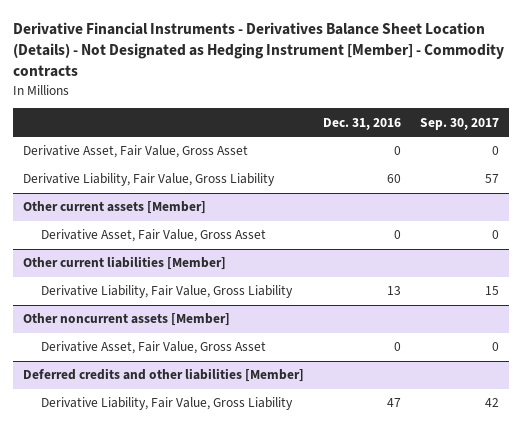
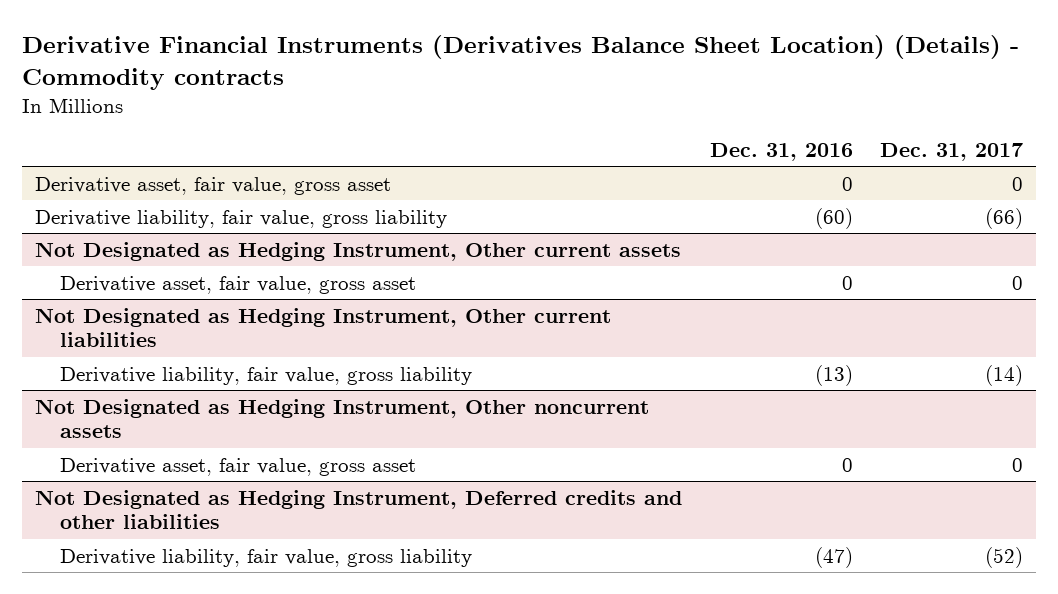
[13,22,505,78] Derivative Financial Instruments - Derivatives Balance Sheet Location (Details) - Not Designated as Hedging Instrument [Member] - Commodity contracts -> [21,35,1019,91] Derivative Financial Instruments (Derivatives Balance Sheet Location) (Details) - Commodity contracts
[420,117,500,130] Sep. 30, 2017 -> none
none -> [879,142,1023,161] Dec. 31, 2017
[22,201,206,215] Other current assets [Member] -> none
[22,256,226,271] Other current liabilities [Member] -> none
[22,313,230,327] Other noncurrent assets [Member] -> none
[22,368,304,383] Deferred credits and other liabilities [Member] -> none
[22,145,248,159] Derivative Asset, Fair Value, Gross Asset -> [35,176,392,195] Derivative asset, fair value, gross asset
[22,173,275,187] Derivative Liability, Fair Value, Gross Liability -> [35,209,448,228] Derivative liability, fair value, gross liability
[386,174,401,184] 60 -> [814,207,853,229] (60)
none -> [35,241,682,261] Not Designated as Hedging Instrument, Other current assets
[40,229,266,243] Derivative Asset, Fair Value, Gross Asset -> [60,275,417,294] Derivative asset, fair value, gross asset
none -> [35,307,612,348] Not Designated as Hedging Instrument, Other current liabilities
[40,285,293,299] Derivative Liability, Fair Value, Gross Liability -> [60,366,473,385] Derivative liability, fair value, gross liability
[386,286,401,296] 13 -> [814,364,853,386] (13)
none -> [35,398,650,439] Not Designated as Hedging Instrument, Other noncurrent assets
[40,341,266,355] Derivative Asset, Fair Value, Gross Asset -> [60,457,417,476] Derivative asset, fair value, gross asset
none -> [35,489,683,530] Not Designated as Hedging Instrument, Deferred credits and other liabilities
[40,397,293,411] Derivative Liability, Fair Value, Gross Liability -> [60,548,473,567] Derivative liability, fair value, gross liability
[386,398,401,408] 47 -> [814,546,853,568] (47)

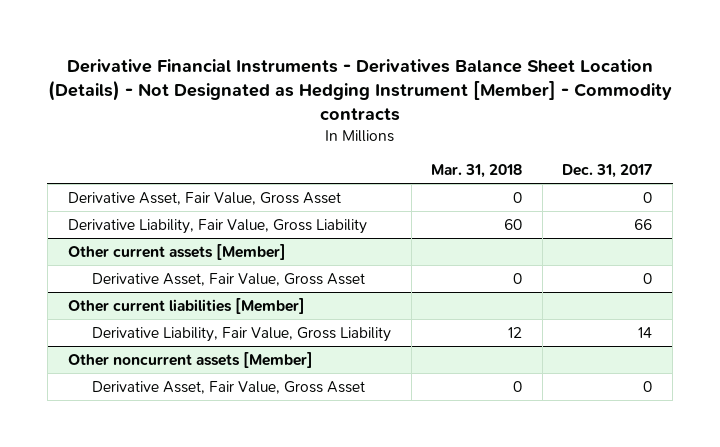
[21,35,1019,91] Derivative Financial Instruments (Derivatives Balance Sheet Location) (Details) - Commodity contracts -> [48,58,673,122] Derivative Financial Instruments - Derivatives Balance Sheet Location (Details) - Not Designated as Hedging Instrument [Member] - Commodity contracts
[709,142,853,161] Dec. 31, 2016 -> none
none -> [431,164,523,179] Mar. 31, 2018
[35,241,682,261] Not Designated as Hedging Instrument, Other current assets -> none
[35,307,612,348] Not Designated as Hedging Instrument, Other current liabilities -> none
[35,398,650,439] Not Designated as Hedging Instrument, Other noncurrent assets -> none
[35,489,683,530] Not Designated as Hedging Instrument, Deferred credits and other liabilities -> none
[60,548,473,567] Derivative liability, fair value, gross liability -> none
[35,176,392,195] Derivative asset, fair value, gross asset -> [67,191,341,205] Derivative Asset, Fair Value, Gross Asset
[35,209,448,228] Derivative liability, fair value, gross liability -> [67,218,367,234] Derivative Liability, Fair Value, Gross Liability
[984,207,1023,229] (66) -> [634,218,653,230] 66
none -> [67,243,286,260] Other current assets [Member]
[60,275,417,294] Derivative asset, fair value, gross asset -> [91,272,365,286] Derivative Asset, Fair Value, Gross Asset
none -> [67,297,305,314] Other current liabilities [Member]
[60,366,473,385] Derivative liability, fair value, gross liability -> [91,326,391,342] Derivative Liability, Fair Value, Gross Liability
[984,364,1023,386] (14) -> [638,326,653,338] 14
none -> [67,351,313,368] Other noncurrent assets [Member]
[60,457,417,476] Derivative asset, fair value, gross asset -> [91,380,365,394] Derivative Asset, Fair Value, Gross Asset

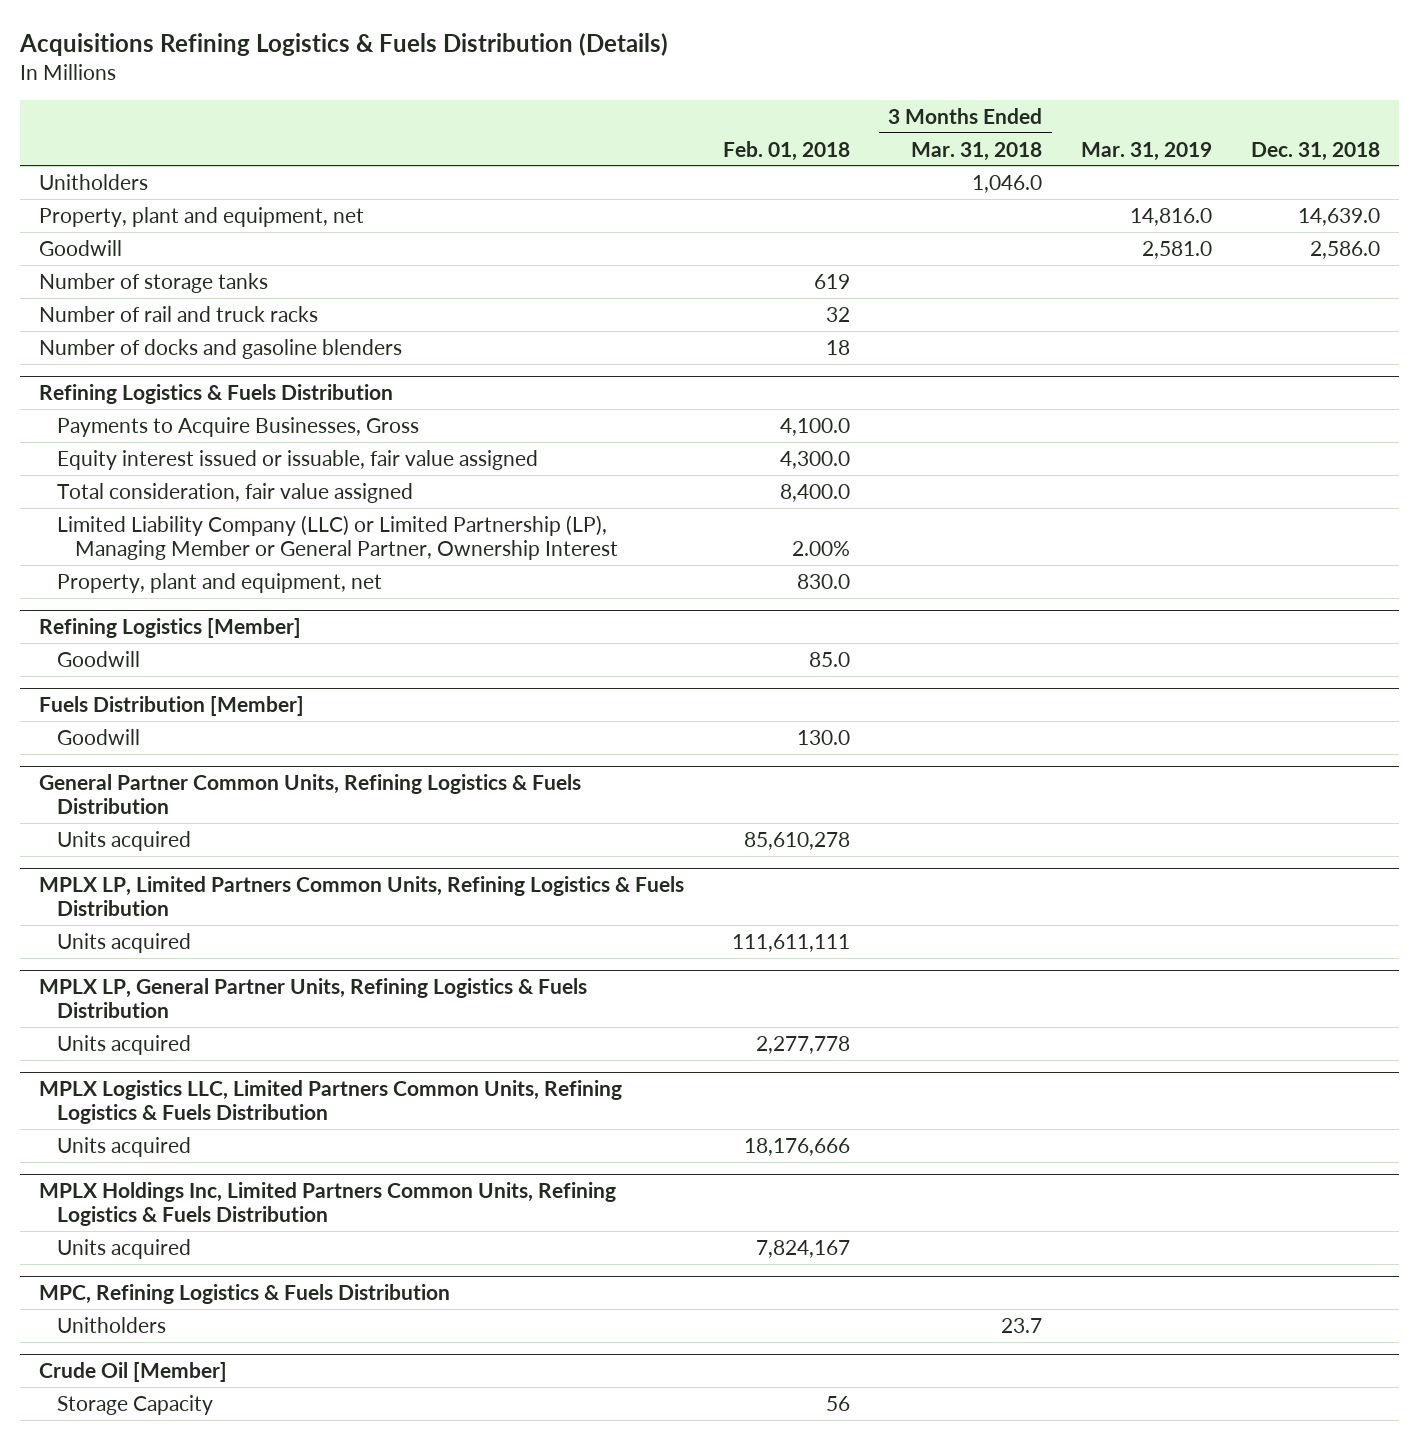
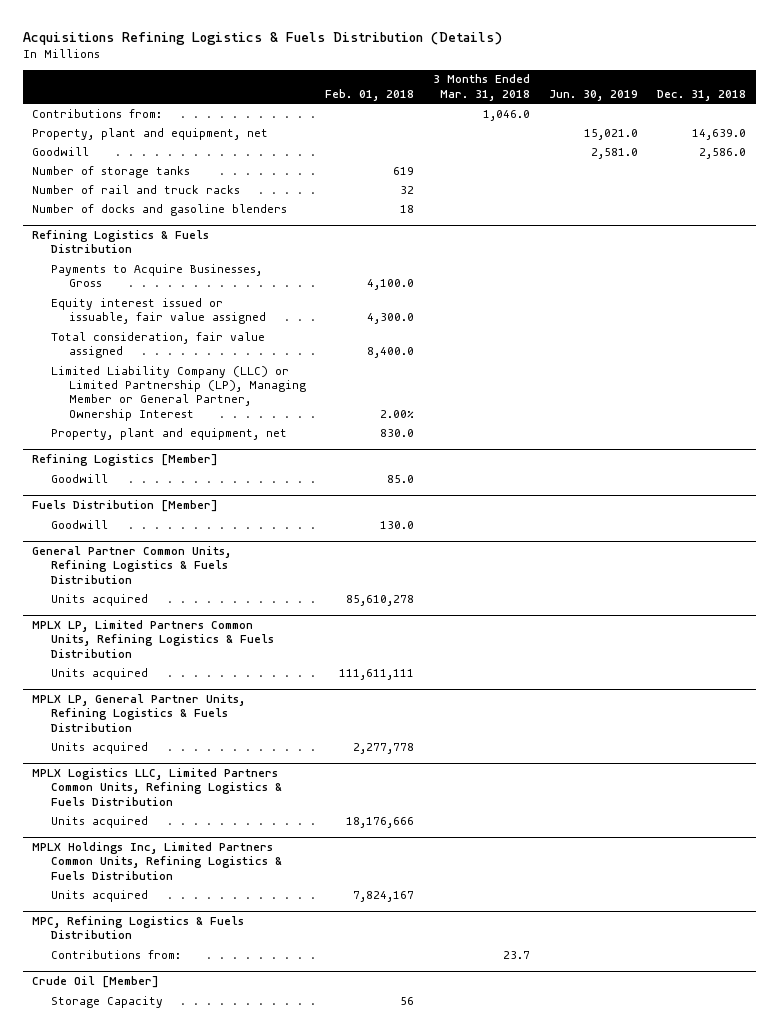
[1080,141,1212,161] Mar. 31, 2019 -> none
none -> [549,89,639,101] Jun. 30, 2019
[39,173,149,190] Unitholders -> [32,108,163,118] Contributions from:
[57,1316,167,1333] Unitholders -> [50,949,181,959] Contributions from:

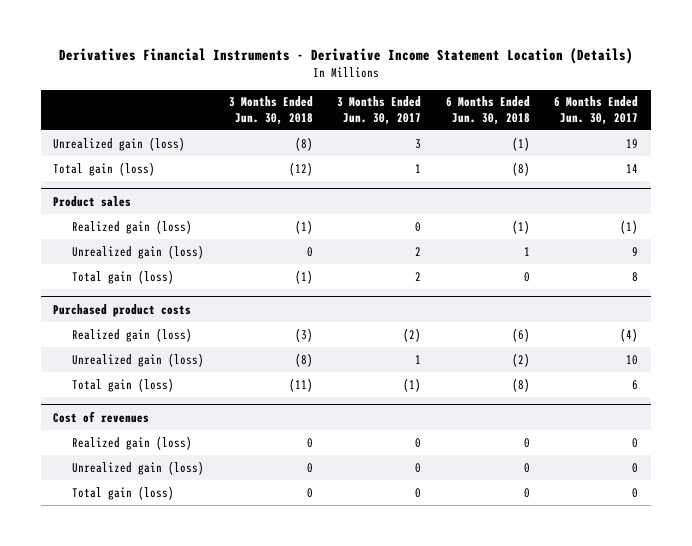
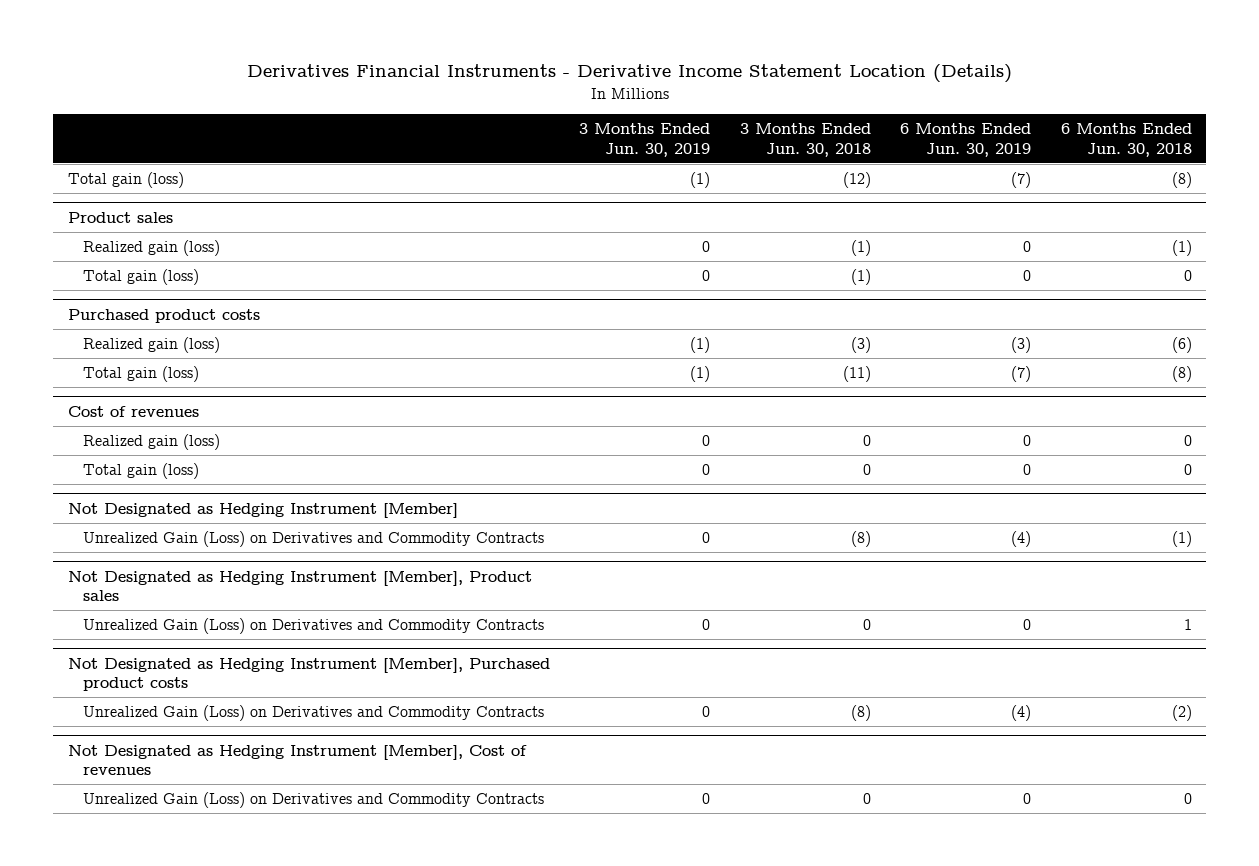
[337,96,422,125] 3 Months Ended Jun. 30, 2017 -> none
[554,96,639,125] 6 Months Ended Jun. 30, 2017 -> none
none -> [579,123,711,157] 3 Months Ended Jun. 30, 2019
none -> [900,123,1032,157] 6 Months Ended Jun. 30, 2019
[53,136,186,151] Unrealized gain (loss) -> none
[72,244,205,259] Unrealized gain (loss) -> none
[72,352,205,367] Unrealized gain (loss) -> none
[72,460,205,475] Unrealized gain (loss) -> none
none -> [67,502,458,518] Not Designated as Hedging Instrument [Member]
none -> [82,530,544,547] Unrealized Gain (Loss) on Derivatives and Commodity Contracts
none -> [67,570,532,602] Not Designated as Hedging Instrument [Member], Product sales
none -> [82,617,544,634] Unrealized Gain (Loss) on Derivatives and Commodity Contracts
none -> [67,657,550,692] Not Designated as Hedging Instrument [Member], Purchased product costs
none -> [82,704,544,721] Unrealized Gain (Loss) on Derivatives and Commodity Contracts
none -> [67,744,527,776] Not Designated as Hedging Instrument [Member], Cost of revenues
none -> [82,791,544,808] Unrealized Gain (Loss) on Derivatives and Commodity Contracts

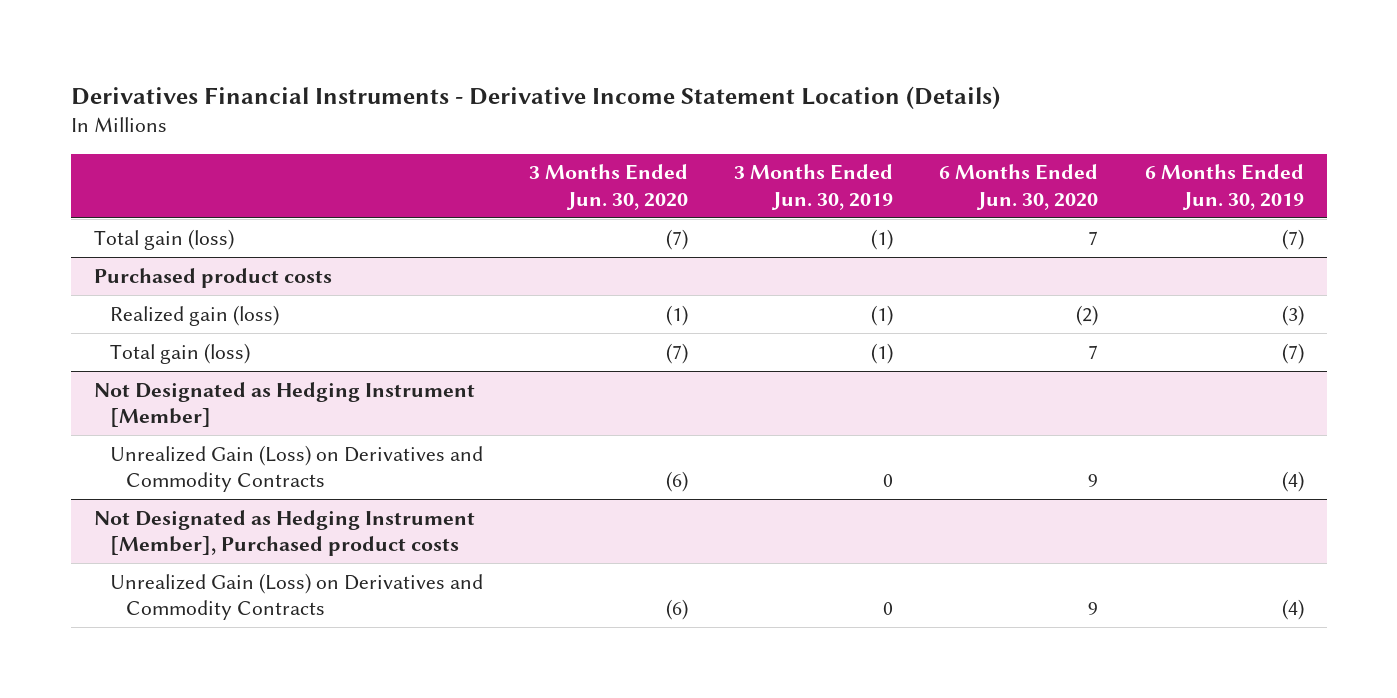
[739,123,871,157] 3 Months Ended Jun. 30, 2018 -> none
[1060,123,1192,157] 6 Months Ended Jun. 30, 2018 -> none
none -> [528,164,688,210] 3 Months Ended Jun. 30, 2020
none -> [939,164,1099,210] 6 Months Ended Jun. 30, 2020
[67,211,173,223] Product sales -> none
[82,239,220,256] Realized gain (loss) -> none
[82,268,199,285] Total gain (loss) -> none
[67,405,199,417] Cost of revenues -> none
[82,433,220,450] Realized gain (loss) -> none
[82,462,199,479] Total gain (loss) -> none
[67,570,532,602] Not Designated as Hedging Instrument [Member], Product sales -> none
[82,617,544,634] Unrealized Gain (Loss) on Derivatives and Commodity Contracts -> none
[67,744,527,776] Not Designated as Hedging Instrument [Member], Cost of revenues -> none
[82,791,544,808] Unrealized Gain (Loss) on Derivatives and Commodity Contracts -> none

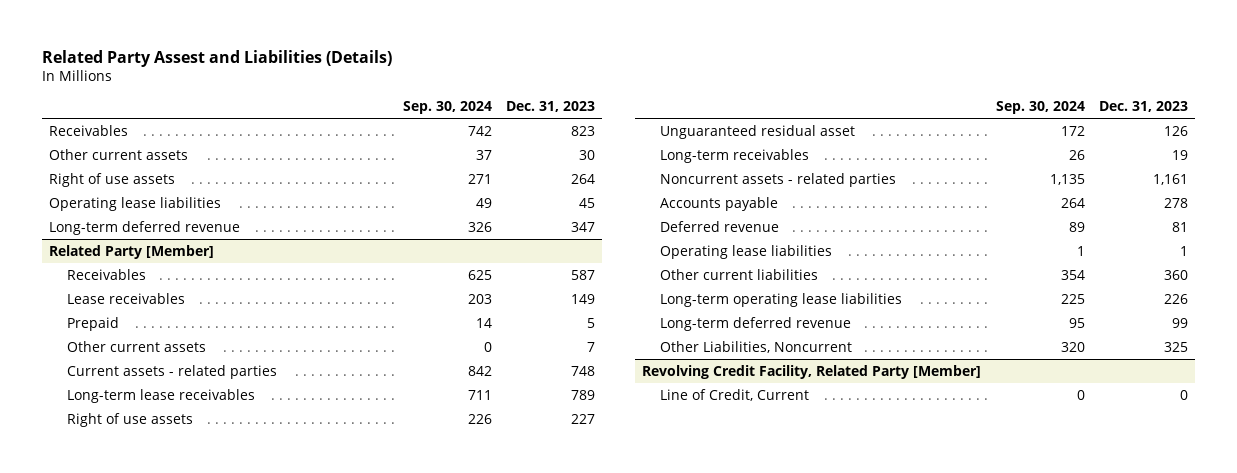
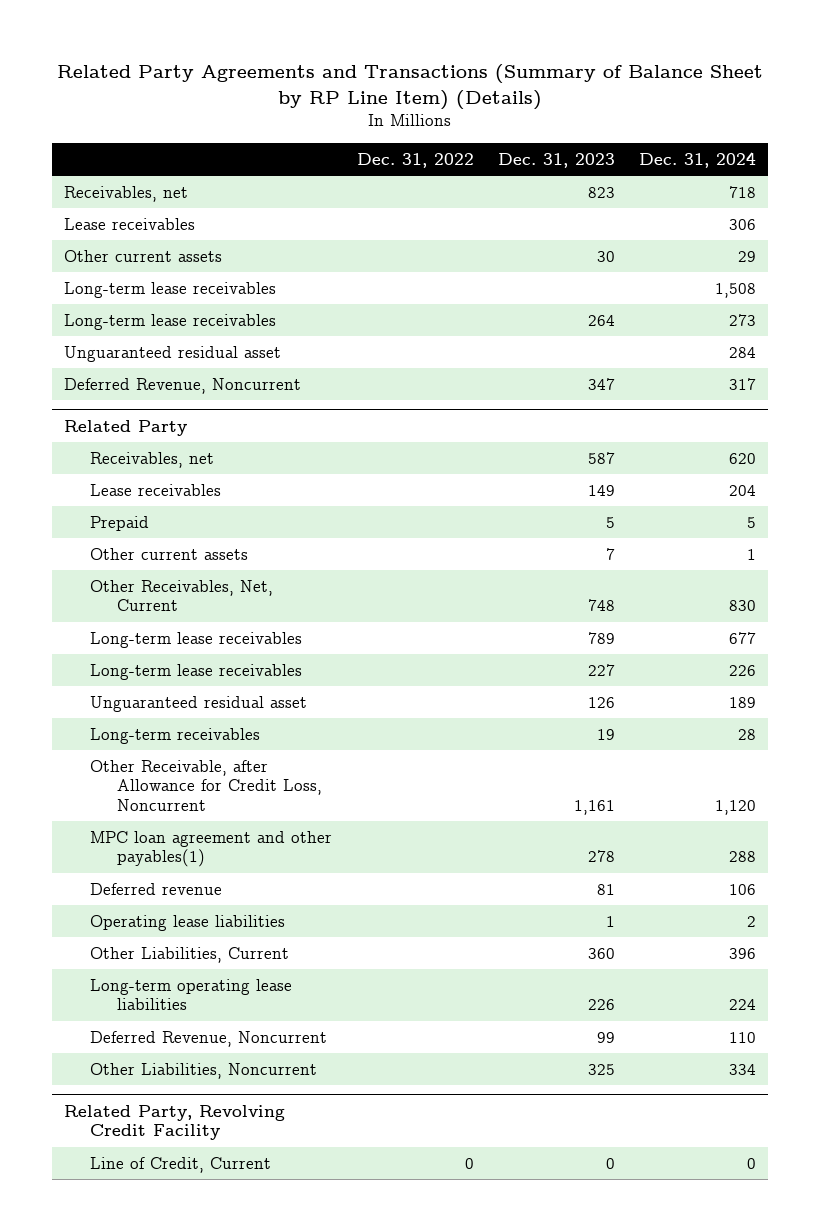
[42,49,393,67] Related Party Assest and Liabilities (Details) -> [57,63,764,110] Related Party Agreements and Transactions (Summary of Balance Sheet by RP Line Item) (Details)
[402,100,492,114] Sep. 30, 2024 -> none
none -> [356,152,474,168] Dec. 31, 2022
none -> [639,151,757,168] Dec. 31, 2024
[49,124,129,136] Receivables -> [63,185,188,202] Receivables, net
none -> [63,217,195,230] Lease receivables
[49,196,222,211] Operating lease liabilities -> none
none -> [63,281,276,298] Long-term lease receivables
[49,172,176,187] Right of use assets -> [63,313,276,330] Long-term lease receivables
none -> [63,345,281,362] Unguaranteed residual asset
[49,220,241,235] Long-term deferred revenue -> [63,377,301,394] Deferred Revenue, Noncurrent
[49,244,215,259] Related Party [Member] -> [63,419,187,436] Related Party
[67,268,147,280] Receivables -> [90,451,215,468] Receivables, net
[67,364,278,379] Current assets - related parties -> [90,579,274,612] Other Receivables, Net, Current
[67,412,194,427] Right of use assets -> [90,663,303,680] Long-term lease receivables
[660,172,897,187] Noncurrent assets - related parties -> [90,759,322,812] Other Receivable, after Allowance for Credit Loss, Noncurrent
[660,196,779,211] Accounts payable -> [90,830,333,868] MPC loan agreement and other payables(1)
[660,268,819,280] Other current liabilities -> [90,946,290,963] Other Liabilities, Current
[660,316,852,331] Long-term deferred revenue -> [90,1030,328,1047] Deferred Revenue, Noncurrent
[642,364,982,379] Revolving Credit Facility, Related Party [Member] -> [63,1104,285,1141] Related Party, Revolving Credit Facility

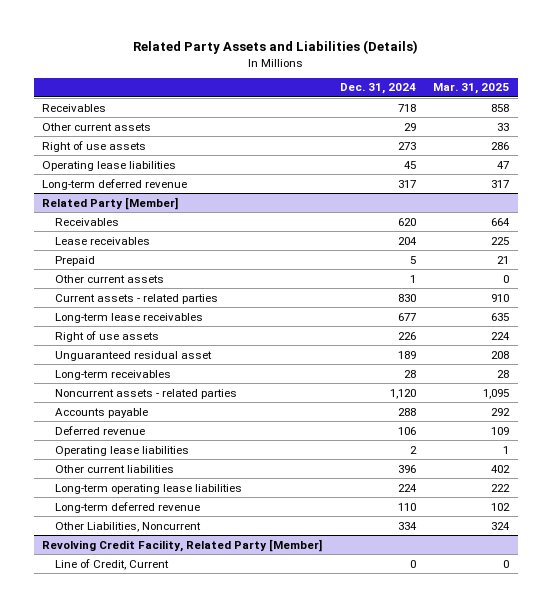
[57,63,764,110] Related Party Agreements and Transactions (Summary of Balance Sheet by RP Line Item) (Details) -> [132,40,418,55] Related Party Assets and Liabilities (Details)
[356,152,474,168] Dec. 31, 2022 -> none
[497,152,615,168] Dec. 31, 2023 -> none
none -> [432,83,509,95] Mar. 31, 2025
[63,217,195,230] Lease receivables -> none
[63,185,188,202] Receivables, net -> [42,103,107,112] Receivables
[63,281,276,298] Long-term lease receivables -> none
[63,345,281,362] Unguaranteed residual asset -> none
[63,313,276,330] Long-term lease receivables -> [42,140,147,152] Right of use assets
none -> [42,160,177,171] Operating lease liabilities
[63,377,301,394] Deferred Revenue, Noncurrent -> [42,178,188,190] Long-term deferred revenue
[63,419,187,436] Related Party -> [42,196,179,210] Related Party [Member]
[90,451,215,468] Receivables, net -> [55,217,120,226] Receivables
[90,579,274,612] Other Receivables, Net, Current -> [55,293,219,304] Current assets - related parties
[90,663,303,680] Long-term lease receivables -> [55,330,160,342] Right of use assets
[90,759,322,812] Other Receivable, after Allowance for Credit Loss, Noncurrent -> [55,388,238,399] Noncurrent assets - related parties
[90,830,333,868] MPC loan agreement and other payables(1) -> [55,407,149,418] Accounts payable
[90,946,290,963] Other Liabilities, Current -> [55,464,175,473] Other current liabilities
[90,1030,328,1047] Deferred Revenue, Noncurrent -> [55,501,201,513] Long-term deferred revenue
[63,1104,285,1141] Related Party, Revolving Credit Facility -> [42,538,323,552] Revolving Credit Facility, Related Party [Member]

